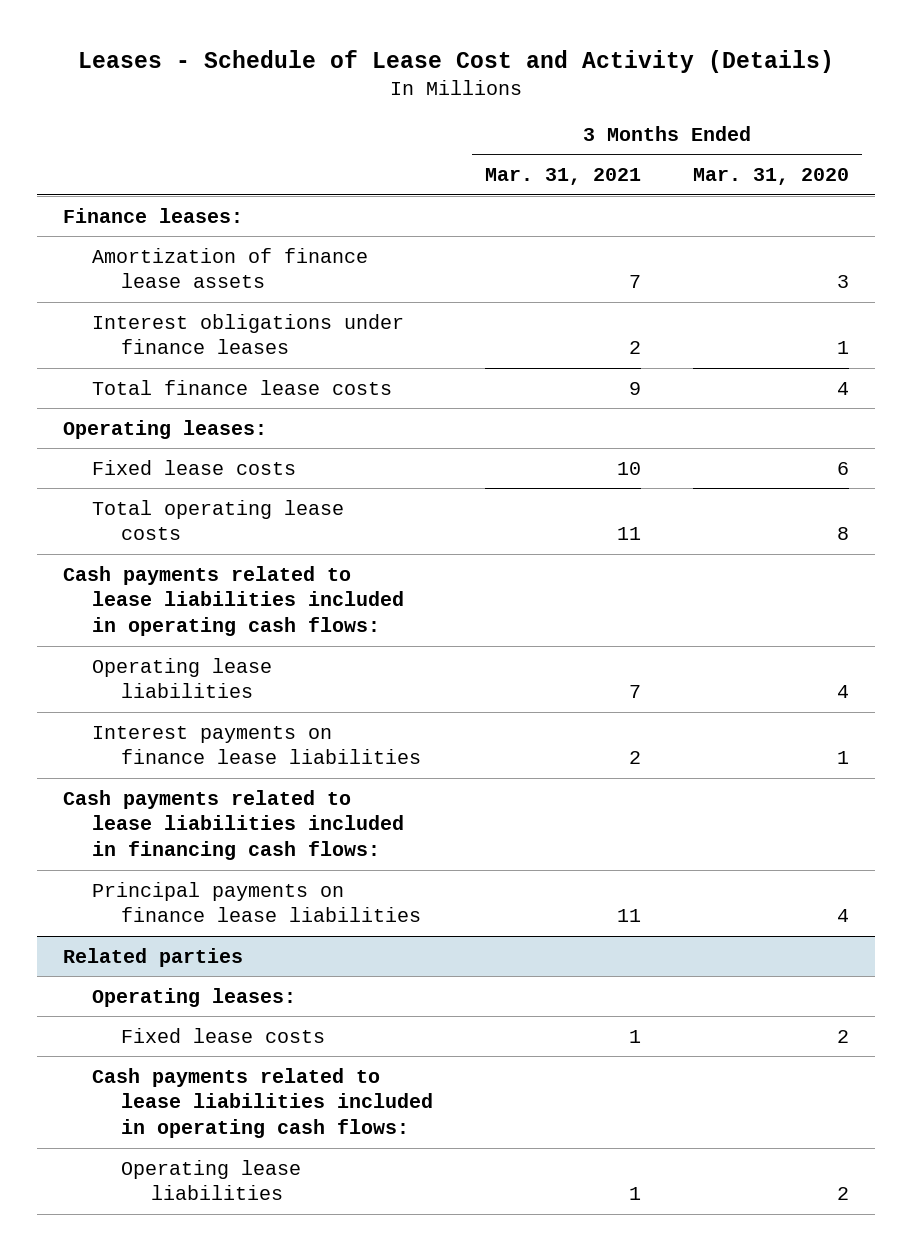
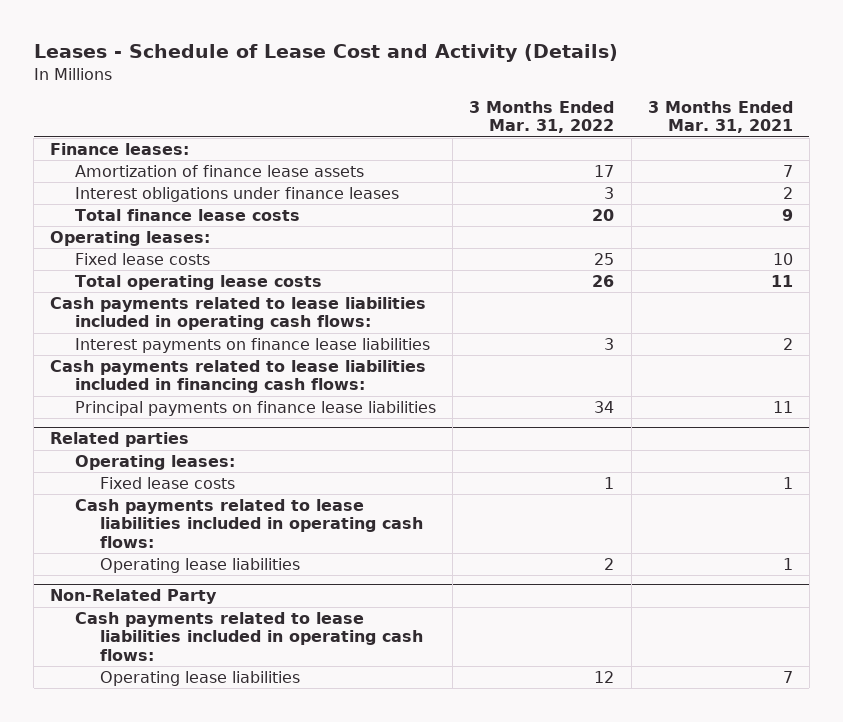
[693,168,850,186] Mar. 31, 2020 -> none
none -> [469,101,615,134] 3 Months Ended Mar. 31, 2022
[92,657,273,699] Operating lease liabilities -> none
none -> [50,589,218,605] Non-Related Party
none -> [75,612,423,661] Cash payments related to lease liabilities included in operating cash flows:
none -> [99,671,300,687] Operating lease liabilities

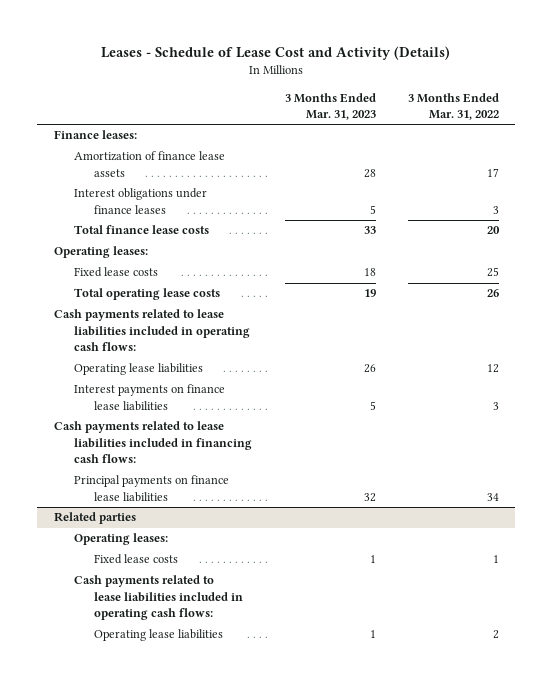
[647,101,793,134] 3 Months Ended Mar. 31, 2021 -> none
none -> [284,92,376,121] 3 Months Ended Mar. 31, 2023
none -> [73,363,203,376] Operating lease liabilities
[50,589,218,605] Non-Related Party -> none
[75,612,423,661] Cash payments related to lease liabilities included in operating cash flows: -> none
[99,671,300,687] Operating lease liabilities -> none

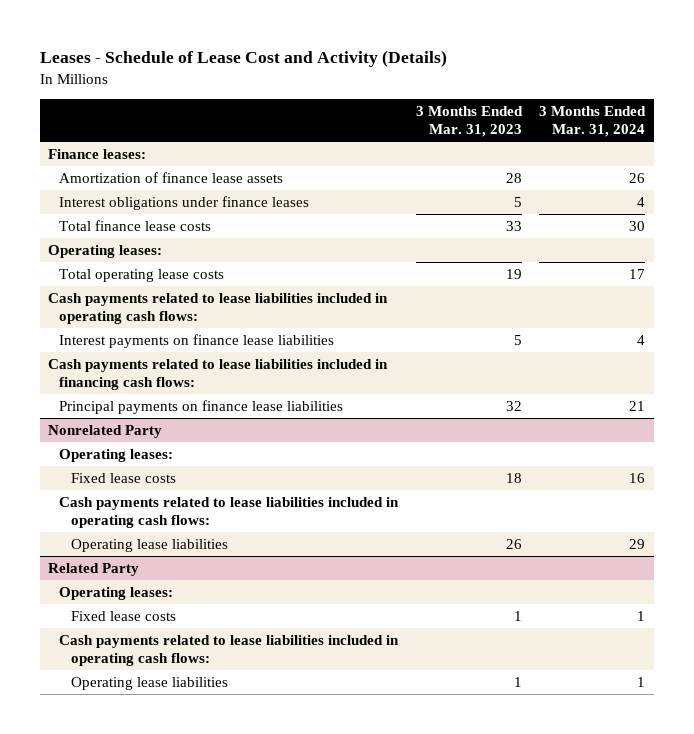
[408,92,500,121] 3 Months Ended Mar. 31, 2022 -> none
none -> [539,105,647,138] 3 Months Ended Mar. 31, 2024
[73,267,158,278] Fixed lease costs -> none
[73,363,203,376] Operating lease liabilities -> none
[53,512,136,525] Related parties -> none
none -> [48,424,163,438] Nonrelated Party
none -> [70,472,176,483] Fixed lease costs
none -> [59,496,400,529] Cash payments related to lease liabilities included in operating cash flows:
none -> [70,538,228,552] Operating lease liabilities
none -> [48,562,140,576] Related Party
none -> [59,586,174,600] Operating leases:

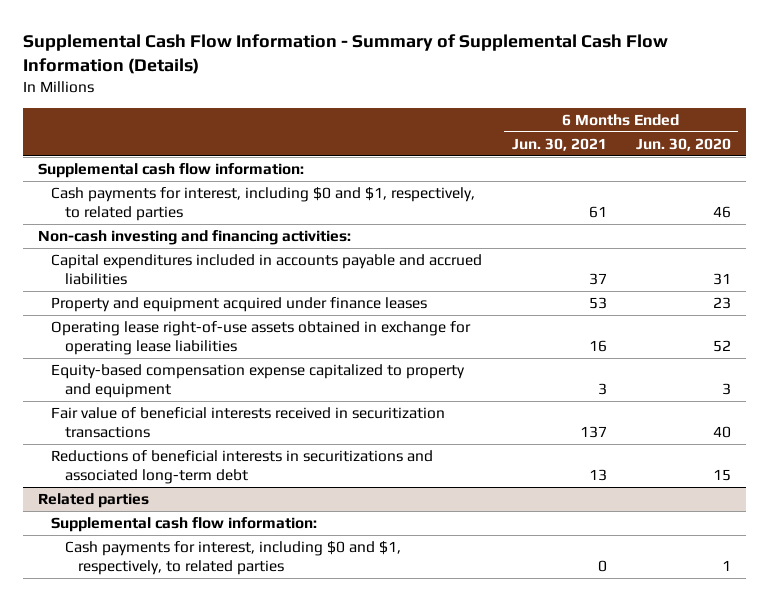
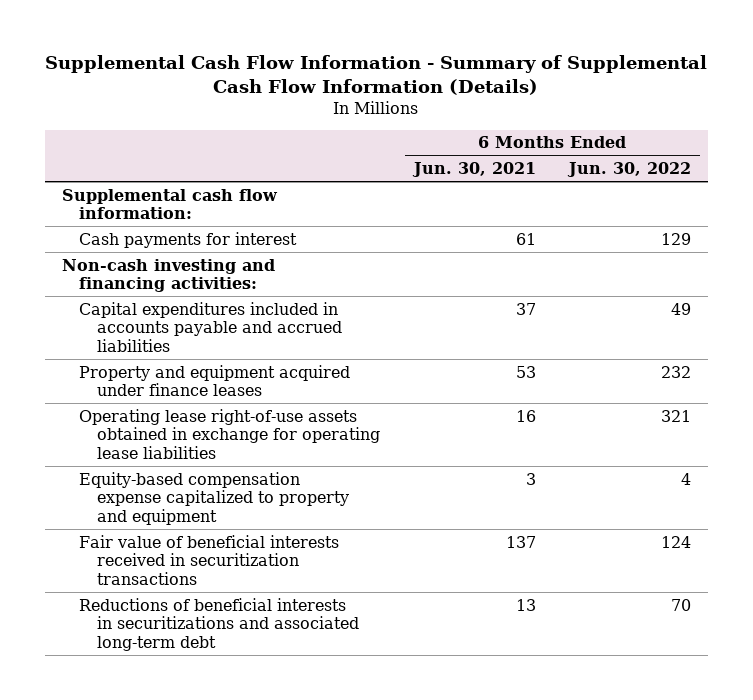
[636,137,732,151] Jun. 30, 2020 -> none
none -> [567,162,692,178] Jun. 30, 2022
[51,186,476,222] Cash payments for interest, including $0 and $1, respectively, to related parties -> [79,231,298,248] Cash payments for interest
[37,492,149,508] Related parties -> none
[51,516,318,532] Supplemental cash flow information: -> none
[64,540,401,576] Cash payments for interest, including $0 and $1, respectively, to related parties -> none

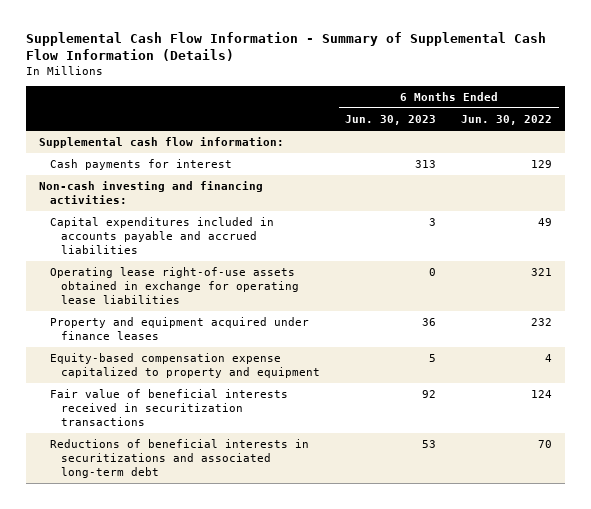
[411,162,536,178] Jun. 30, 2021 -> none
none -> [344,114,436,125] Jun. 30, 2023
[79,364,351,397] Property and equipment acquired under finance leases -> [49,317,309,341] Property and equipment acquired under finance leases

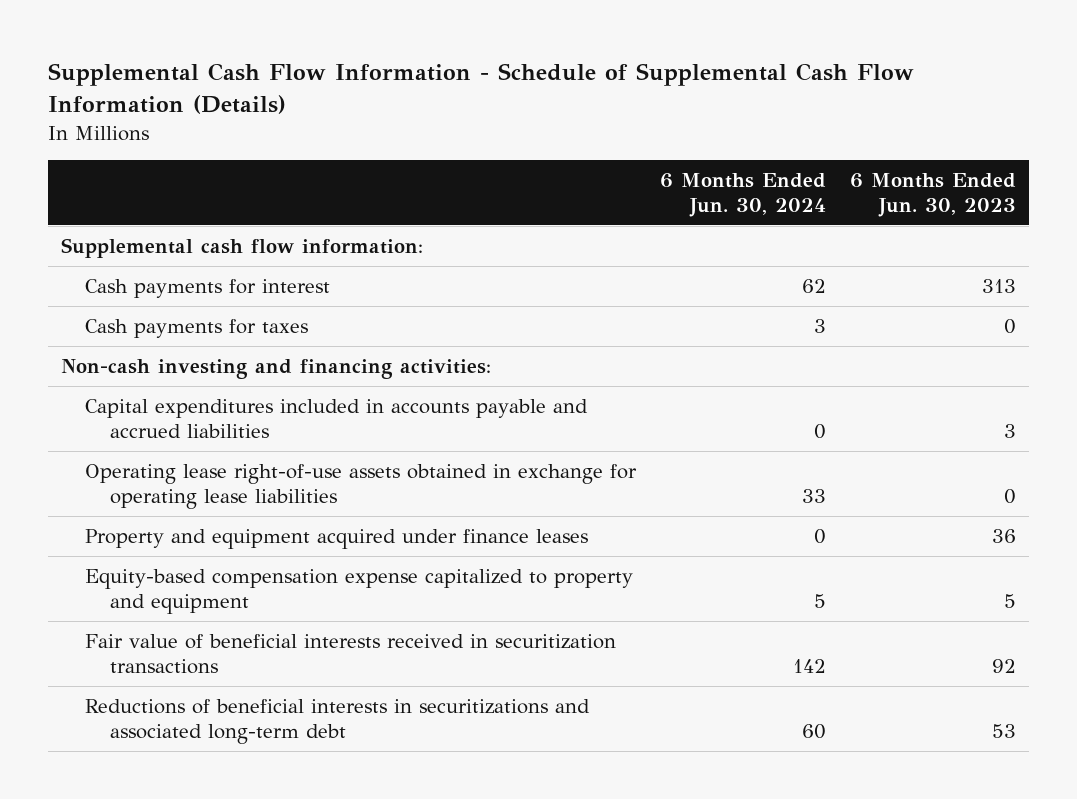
[25,31,546,61] Supplemental Cash Flow Information - Summary of Supplemental Cash Flow Information (Details) -> [48,63,915,115] Supplemental Cash Flow Information - Schedule of Supplemental Cash Flow Information (Details)
[461,114,553,125] Jun. 30, 2022 -> none
none -> [660,173,827,218] 6 Months Ended Jun. 30, 2024
none -> [85,318,309,338] Cash payments for taxes

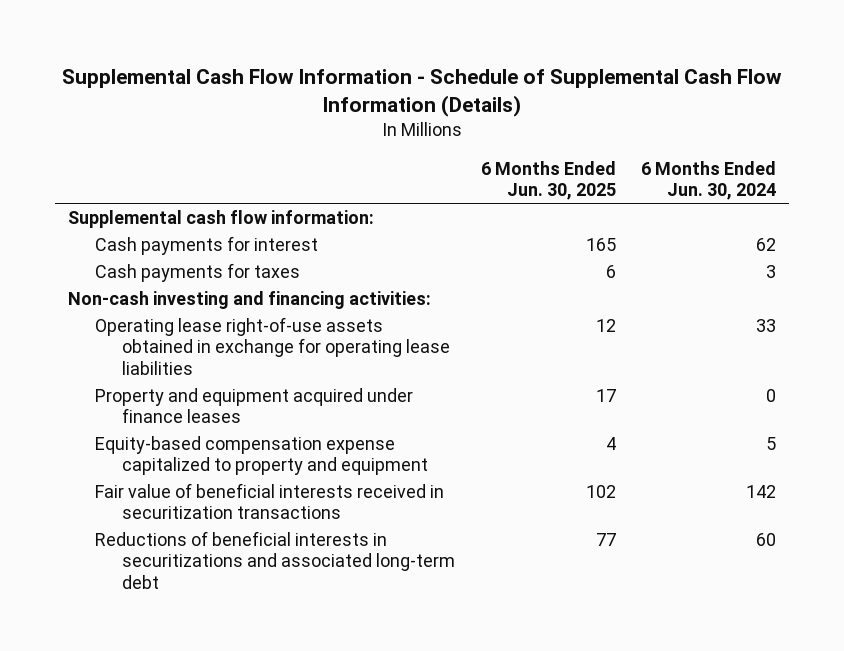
[850,173,1017,218] 6 Months Ended Jun. 30, 2023 -> none
none -> [480,160,616,201] 6 Months Ended Jun. 30, 2025
[85,398,589,438] Capital expenditures included in accounts payable and accrued liabilities -> none

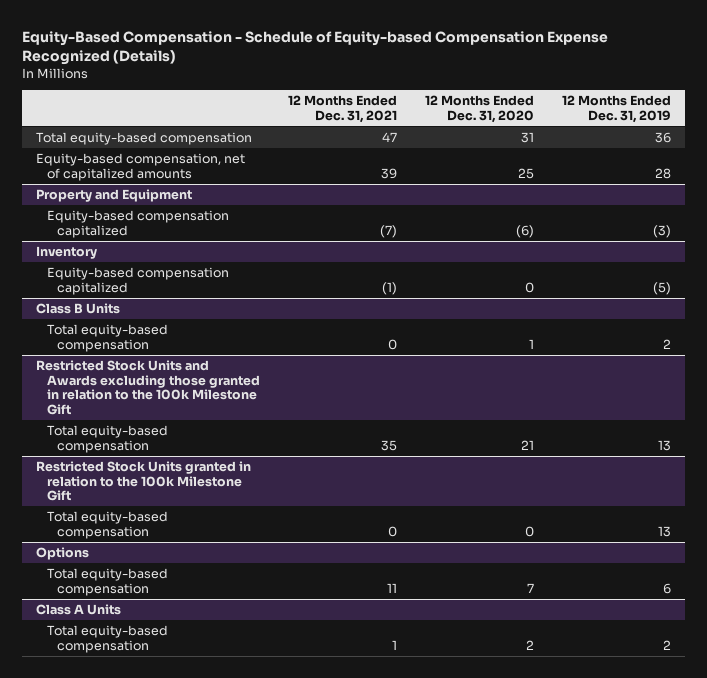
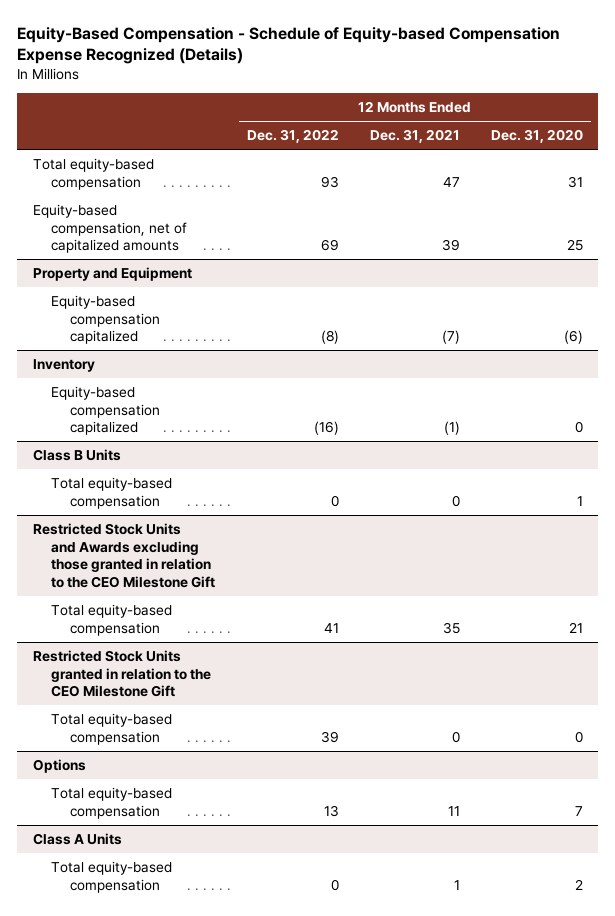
[561,95,671,123] 12 Months Ended Dec. 31, 2019 -> none
none -> [246,129,339,144] Dec. 31, 2022
[36,359,260,416] Restricted Stock Units and Awards excluding those granted in relation to the 100k Milestone Gift -> [32,522,216,588] Restricted Stock Units and Awards excluding those granted in relation to the CEO Milestone Gift
[36,460,252,502] Restricted Stock Units granted in relation to the 100k Milestone Gift -> [32,649,212,698] Restricted Stock Units granted in relation to the CEO Milestone Gift

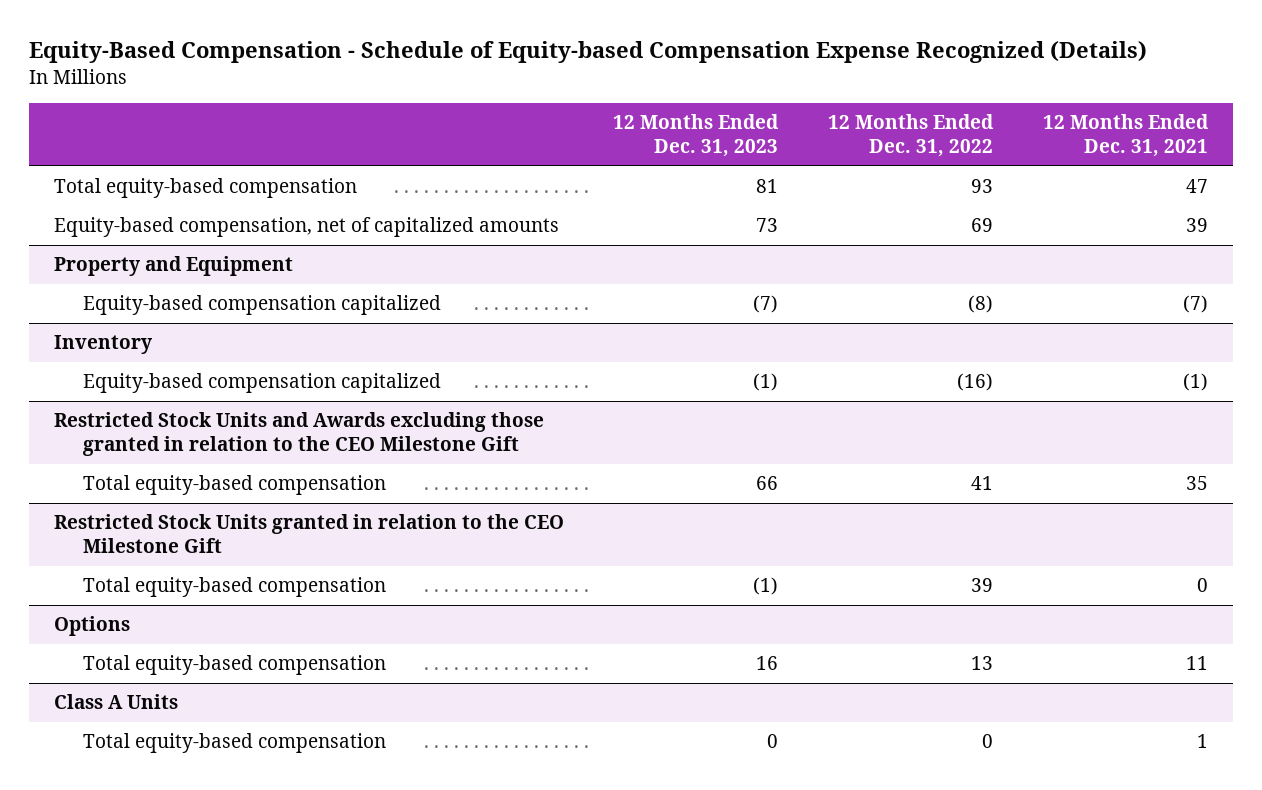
[490,129,583,144] Dec. 31, 2020 -> none
none -> [613,114,780,158] 12 Months Ended Dec. 31, 2023
[32,448,121,461] Class B Units -> none
[51,476,173,509] Total equity-based compensation -> none

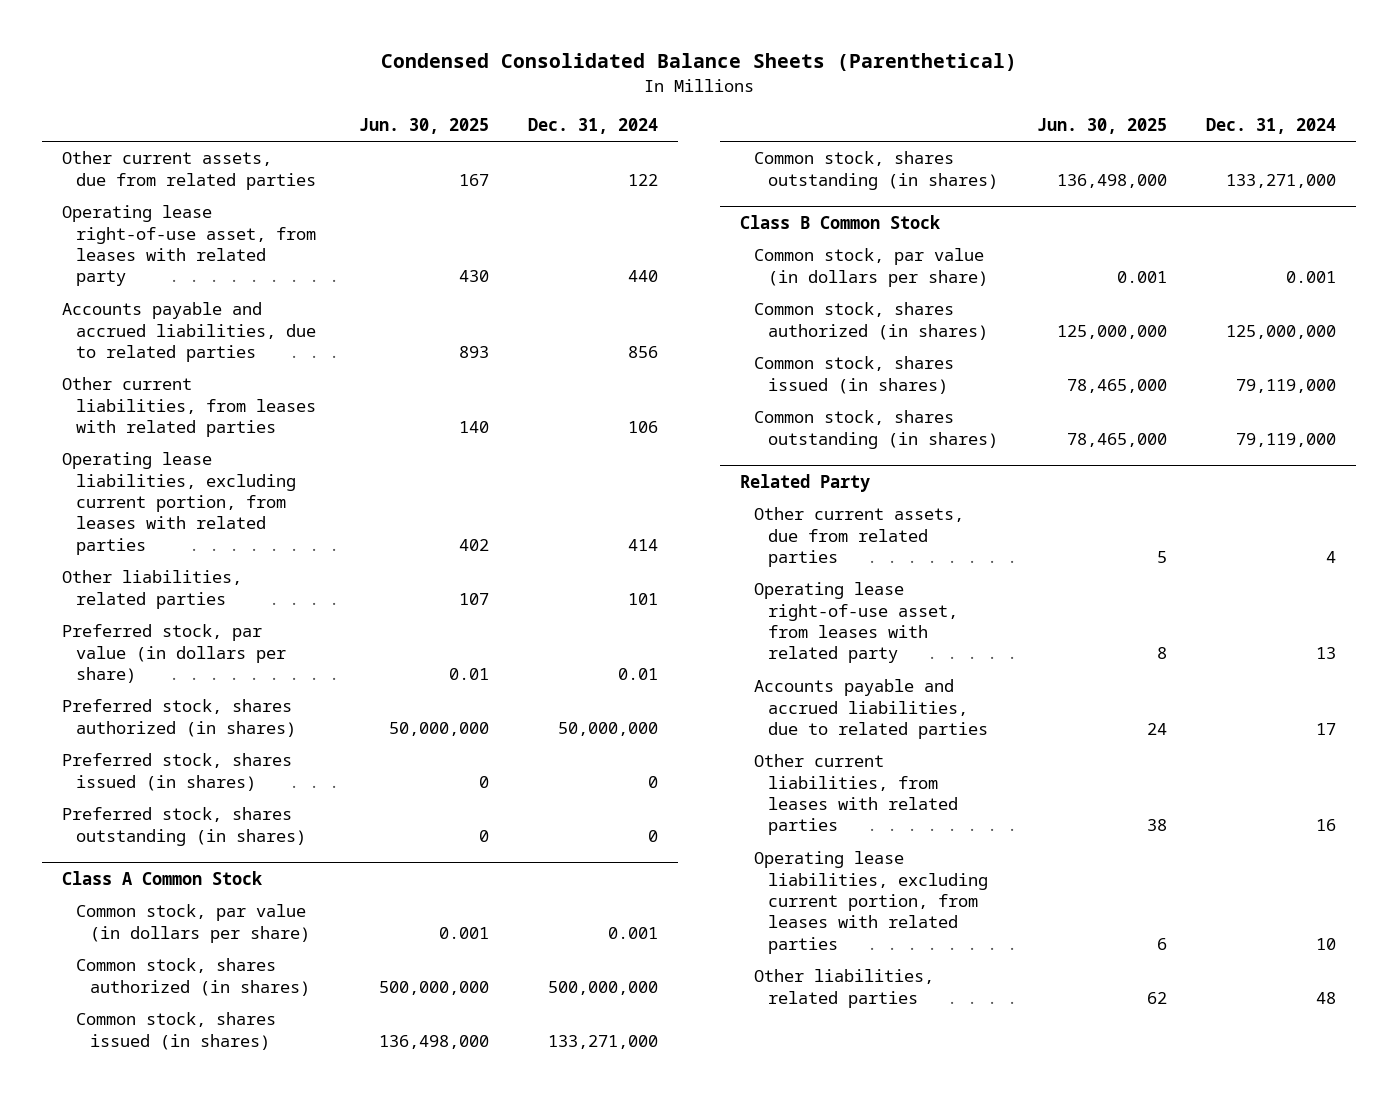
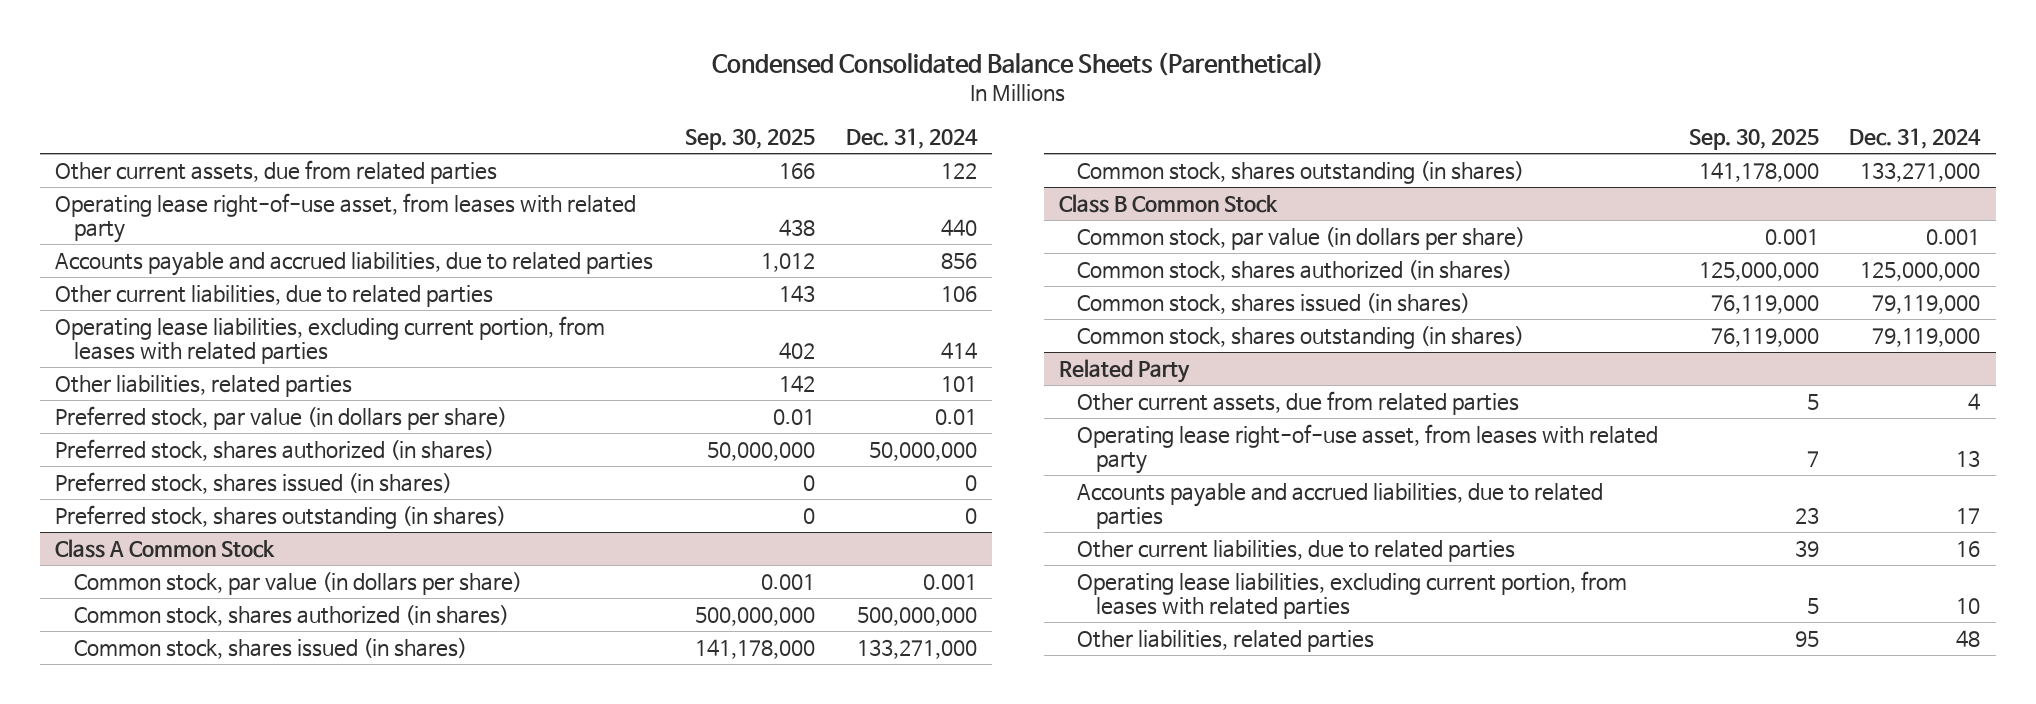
[358,118,489,135] Jun. 30, 2025 -> none
none -> [685,129,816,151] Sep. 30, 2025
[61,377,316,438] Other current liabilities, from leases with related parties -> [55,284,494,307] Other current liabilities, due to related parties
[753,754,958,836] Other current liabilities, from leases with related parties -> [1077,539,1516,562] Other current liabilities, due to related parties

